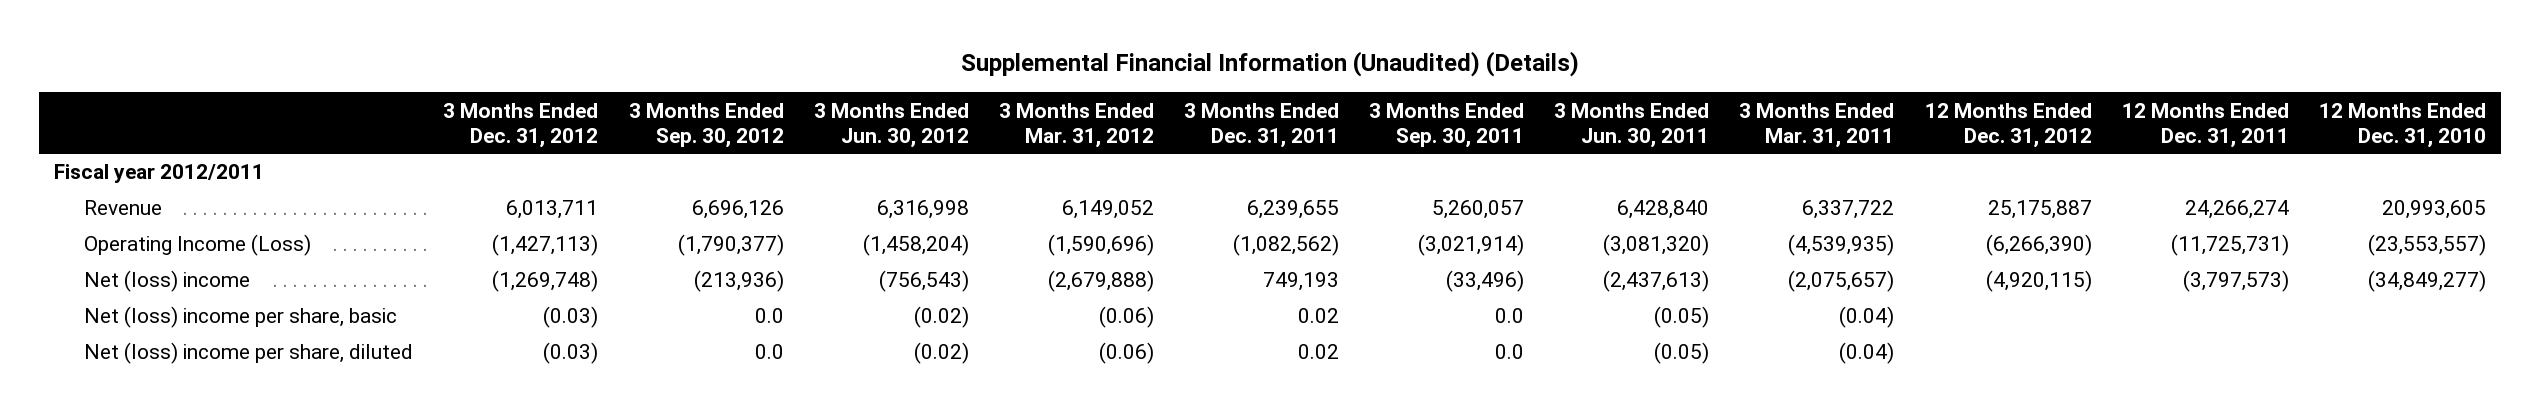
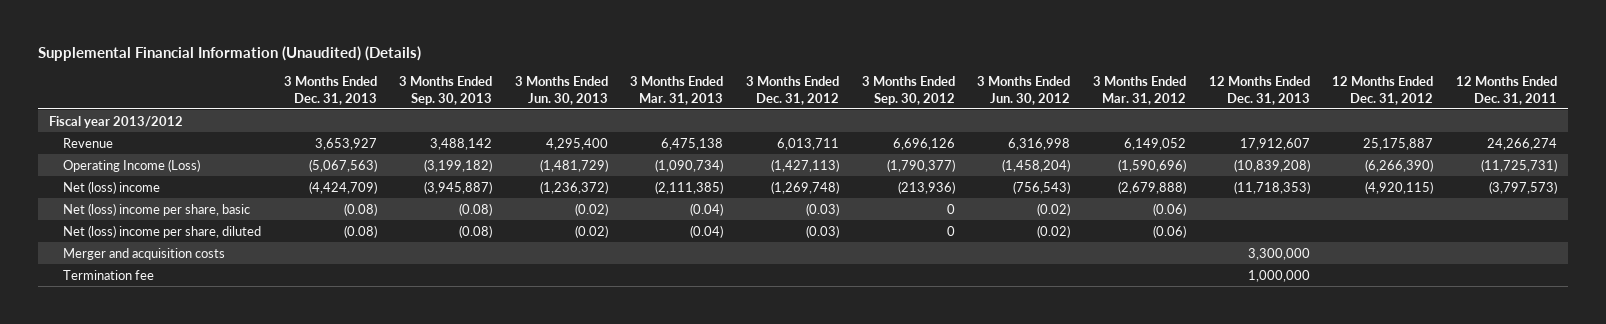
[1184,102,1340,148] 3 Months Ended Dec. 31, 2011 -> none
[1369,102,1525,148] 3 Months Ended Sep. 30, 2011 -> none
[1554,102,1710,148] 3 Months Ended Jun. 30, 2011 -> none
[1739,102,1895,148] 3 Months Ended Mar. 31, 2011 -> none
[2318,102,2486,148] 12 Months Ended Dec. 31, 2010 -> none
none -> [283,76,377,105] 3 Months Ended Dec. 31, 2013
none -> [399,76,493,105] 3 Months Ended Sep. 30, 2013
none -> [514,76,608,105] 3 Months Ended Jun. 30, 2013
none -> [630,76,724,105] 3 Months Ended Mar. 31, 2013
none -> [1208,76,1310,105] 12 Months Ended Dec. 31, 2013
[54,164,265,184] Fiscal year 2012/2011 -> [49,115,184,128] Fiscal year 2013/2012
[754,308,784,324] 0.0 -> [946,203,955,214] 0
[754,344,784,360] 0.0 -> [946,225,955,236] 0
none -> [62,247,225,260] Merger and acquisition costs
none -> [62,269,154,280] Termination fee

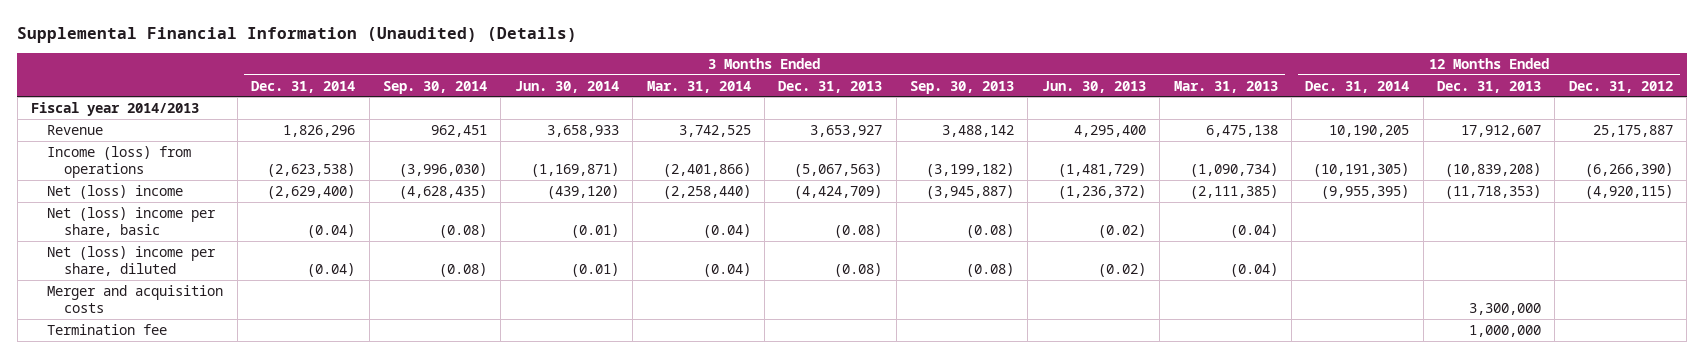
[746,76,840,105] 3 Months Ended Dec. 31, 2012 -> none
[861,76,955,105] 3 Months Ended Sep. 30, 2012 -> none
[977,76,1071,105] 3 Months Ended Jun. 30, 2012 -> none
[1092,76,1186,105] 3 Months Ended Mar. 31, 2012 -> none
[1455,76,1557,105] 12 Months Ended Dec. 31, 2011 -> none
none -> [251,80,356,93] Dec. 31, 2014
none -> [383,80,488,94] Sep. 30, 2014
none -> [514,80,619,93] Jun. 30, 2014
none -> [646,80,751,93] Mar. 31, 2014
none -> [1305,80,1410,93] Dec. 31, 2014
[49,115,184,128] Fiscal year 2013/2012 -> [31,101,200,116] Fiscal year 2014/2013
[62,158,200,172] Operating Income (Loss) -> [47,145,192,178] Income (loss) from operations

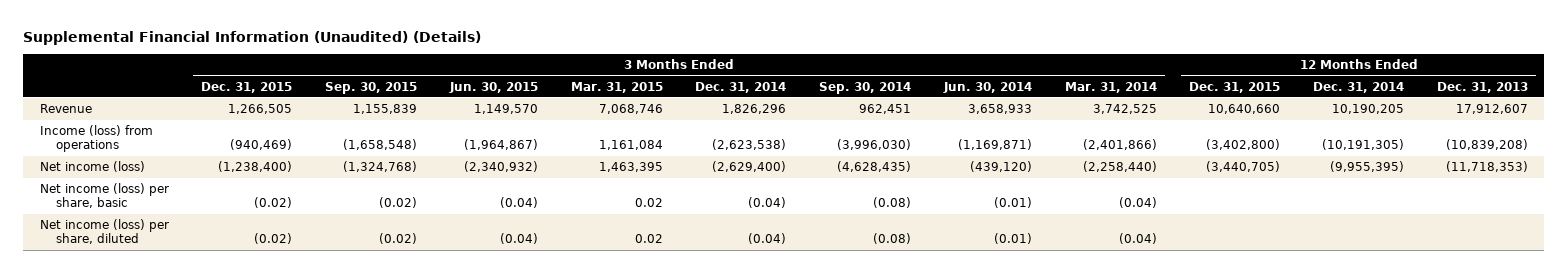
[778,80,883,93] Dec. 31, 2013 -> none
[910,80,1015,94] Sep. 30, 2013 -> none
[1041,80,1146,93] Jun. 30, 2013 -> none
[1173,80,1278,93] Mar. 31, 2013 -> none
[1568,80,1673,93] Dec. 31, 2012 -> none
none -> [201,81,293,93] Dec. 31, 2015
none -> [325,81,418,94] Sep. 30, 2015
none -> [448,81,538,93] Jun. 30, 2015
none -> [570,81,663,93] Mar. 31, 2015
none -> [1189,81,1281,93] Dec. 31, 2015
[31,101,200,116] Fiscal year 2014/2013 -> none
[47,284,224,313] Merger and acquisition costs -> none
[47,323,168,335] Termination fee -> none
[47,184,184,199] Net (loss) income -> [39,161,145,173] Net income (loss)
[47,206,217,237] Net (loss) income per share, basic -> [39,183,169,209] Net income (loss) per share, basic
[47,245,217,276] Net (loss) income per share, diluted -> [39,219,169,245] Net income (loss) per share, diluted

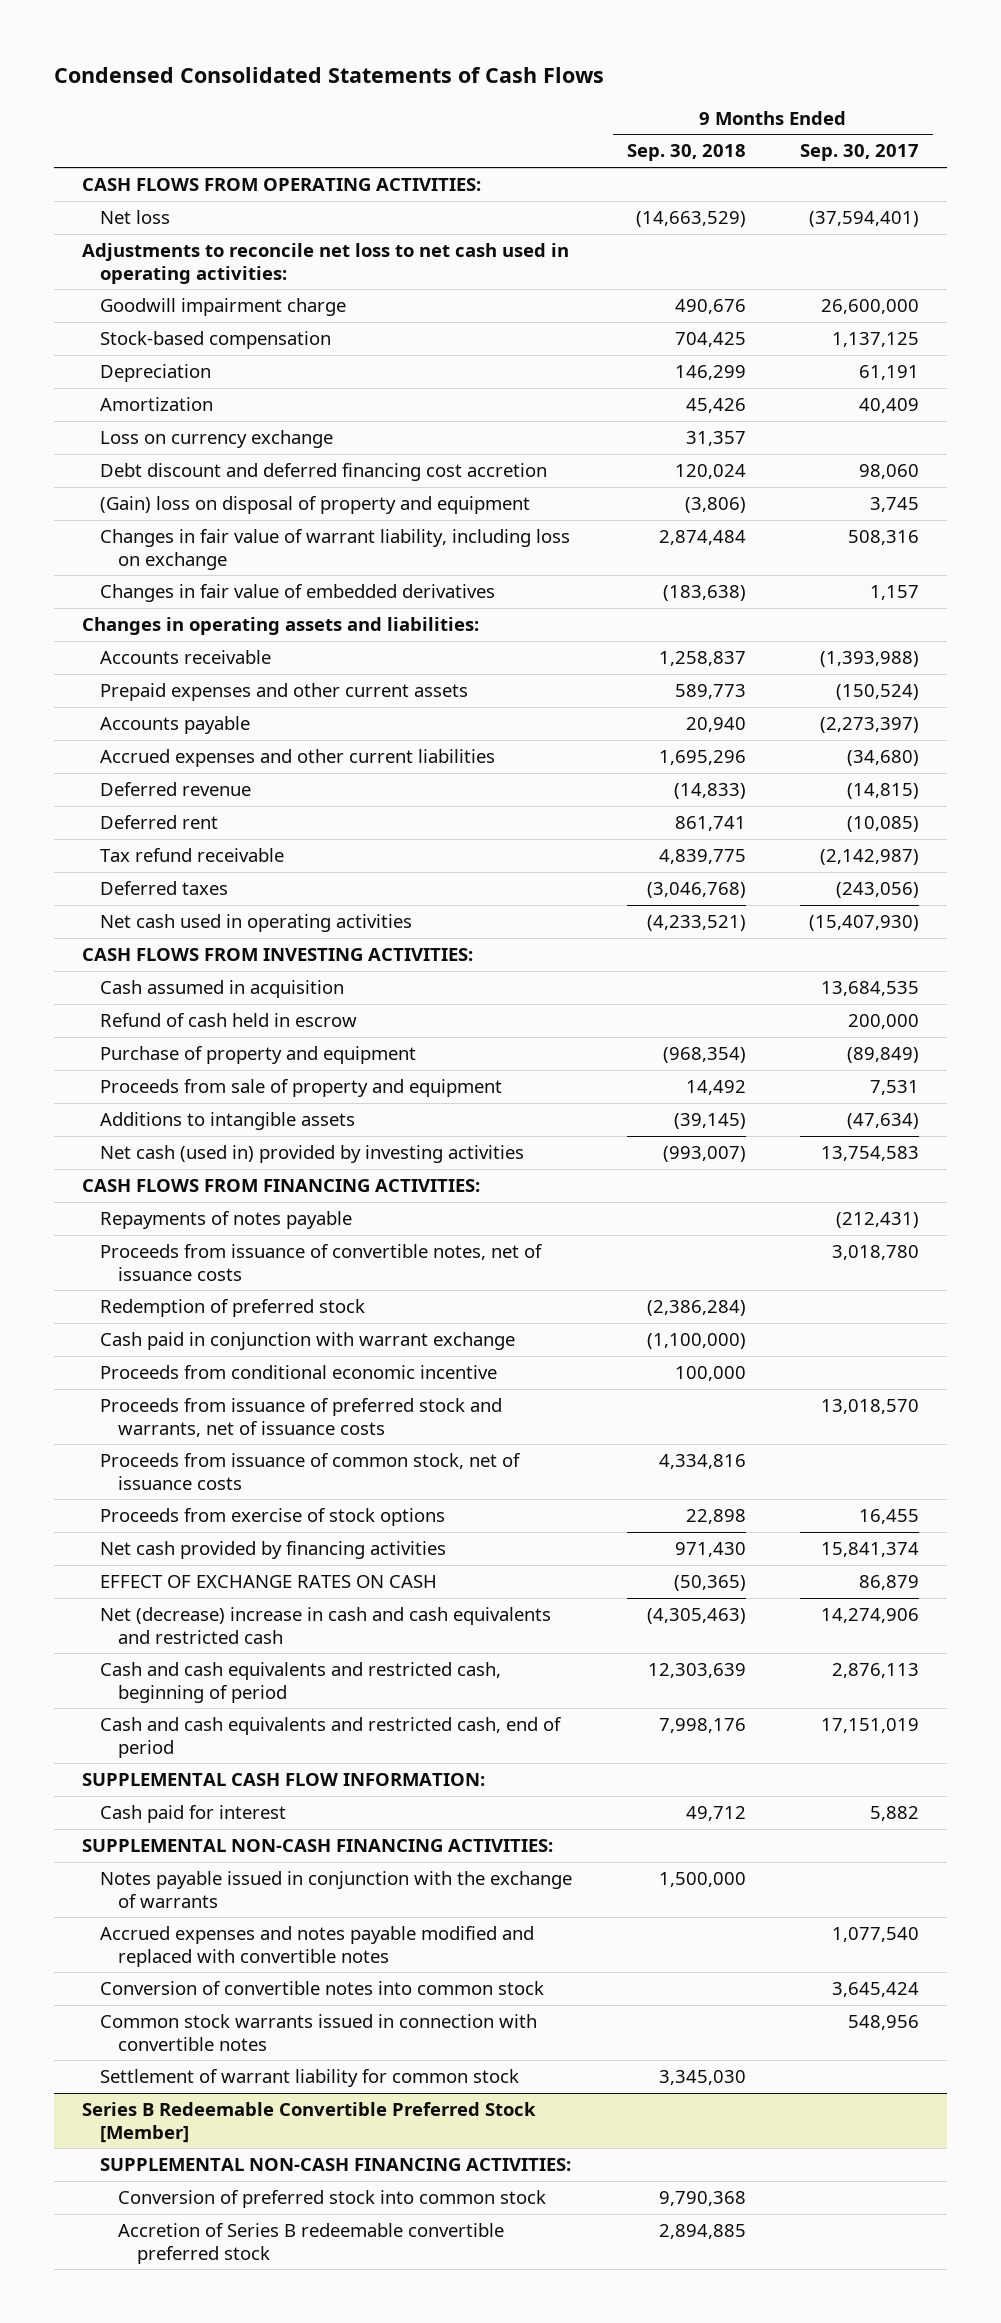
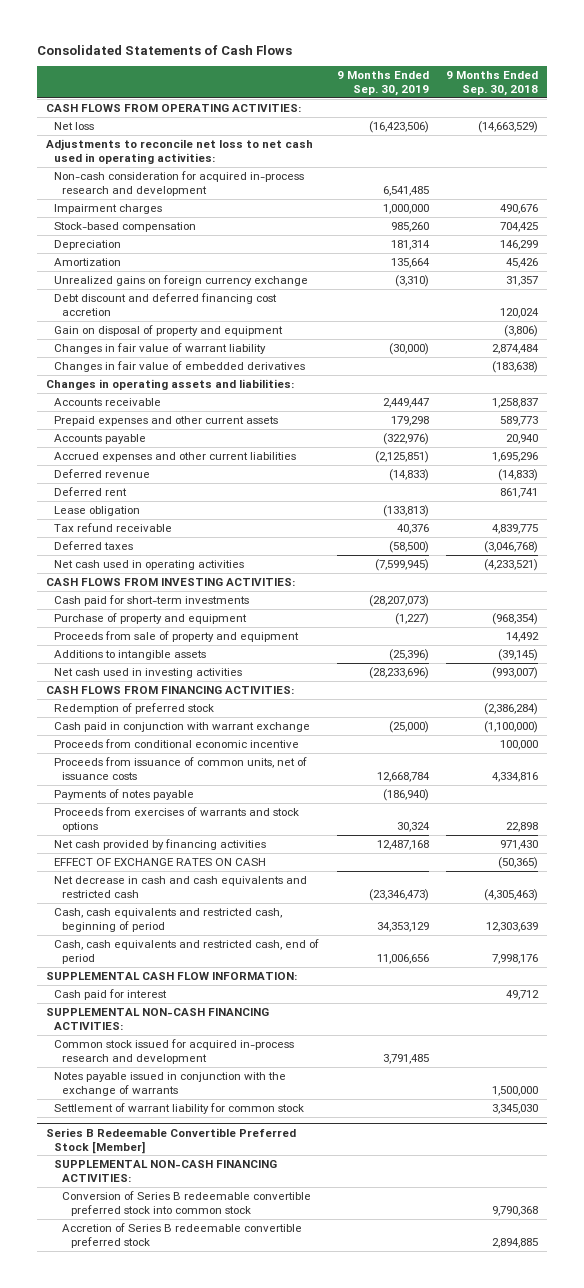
[54,67,605,84] Condensed Consolidated Statements of Cash Flows -> [36,44,292,55] Consolidated Statements of Cash Flows
[800,144,920,162] Sep. 30, 2017 -> none
none -> [336,71,429,96] 9 Months Ended Sep. 30, 2019
none -> [54,170,305,196] Non-cash consideration for acquired in-process research and development
[100,298,347,317] Goodwill impairment charge -> [54,203,163,214] Impairment charges
[100,430,334,449] Loss on currency exchange -> [54,274,309,286] Unrealized gains on foreign currency exchange
[100,496,531,515] (Gain) loss on disposal of property and equipment -> [54,324,284,336] Gain on disposal of property and equipment
[100,529,571,570] Changes in fair value of warrant liability, including loss on exchange -> [54,342,267,354] Changes in fair value of warrant liability
none -> [54,505,141,516] Lease obligation
[100,980,345,999] Cash assumed in acquisition -> none
[100,1013,358,1028] Refund of cash held in escrow -> none
none -> [54,594,250,606] Cash paid for short-term investments
[100,1145,525,1164] Net cash (used in) provided by investing activities -> [54,667,243,678] Net cash used in investing activities
[100,1211,353,1230] Repayments of notes payable -> none
[100,1244,544,1281] Proceeds from issuance of convertible notes, net of issuance costs -> none
[100,1398,503,1437] Proceeds from issuance of preferred stock and warrants, net of issuance costs -> none
[100,1453,522,1490] Proceeds from issuance of common stock, net of issuance costs -> [54,756,308,780] Proceeds from issuance of common units, net of issuance costs
none -> [54,788,195,800] Payments of notes payable
[100,1508,446,1527] Proceeds from exercise of stock options -> [54,806,300,832] Proceeds from exercises of warrants and stock options
[100,1607,552,1644] Net (decrease) increase in cash and cash equivalents and restricted cash -> [54,875,308,898] Net decrease in cash and cash equivalents and restricted cash
[100,1662,502,1703] Cash and cash equivalents and restricted cash, beginning of period -> [54,907,283,932] Cash, cash equivalents and restricted cash, beginning of period
[100,1717,563,1758] Cash and cash equivalents and restricted cash, end of period -> [54,938,320,964] Cash, cash equivalents and restricted cash, end of period
none -> [54,1038,295,1064] Common stock issued for acquired in-process research and development
[100,1926,535,1967] Accrued expenses and notes payable modified and replaced with convertible notes -> none
[100,1981,545,1996] Conversion of convertible notes into common stock -> none
[100,2014,538,2051] Common stock warrants issued in connection with convertible notes -> none
[118,2190,547,2209] Conversion of preferred stock into common stock -> [62,1190,312,1216] Conversion of Series B redeemable convertible preferred stock into common stock

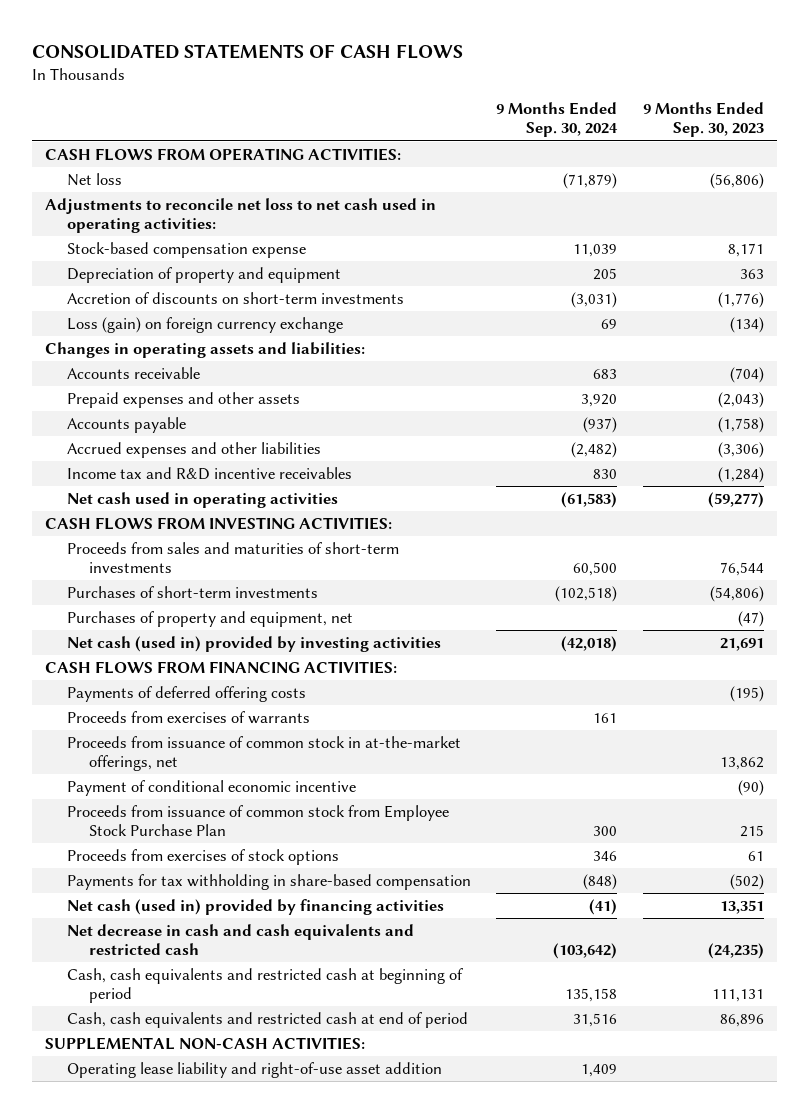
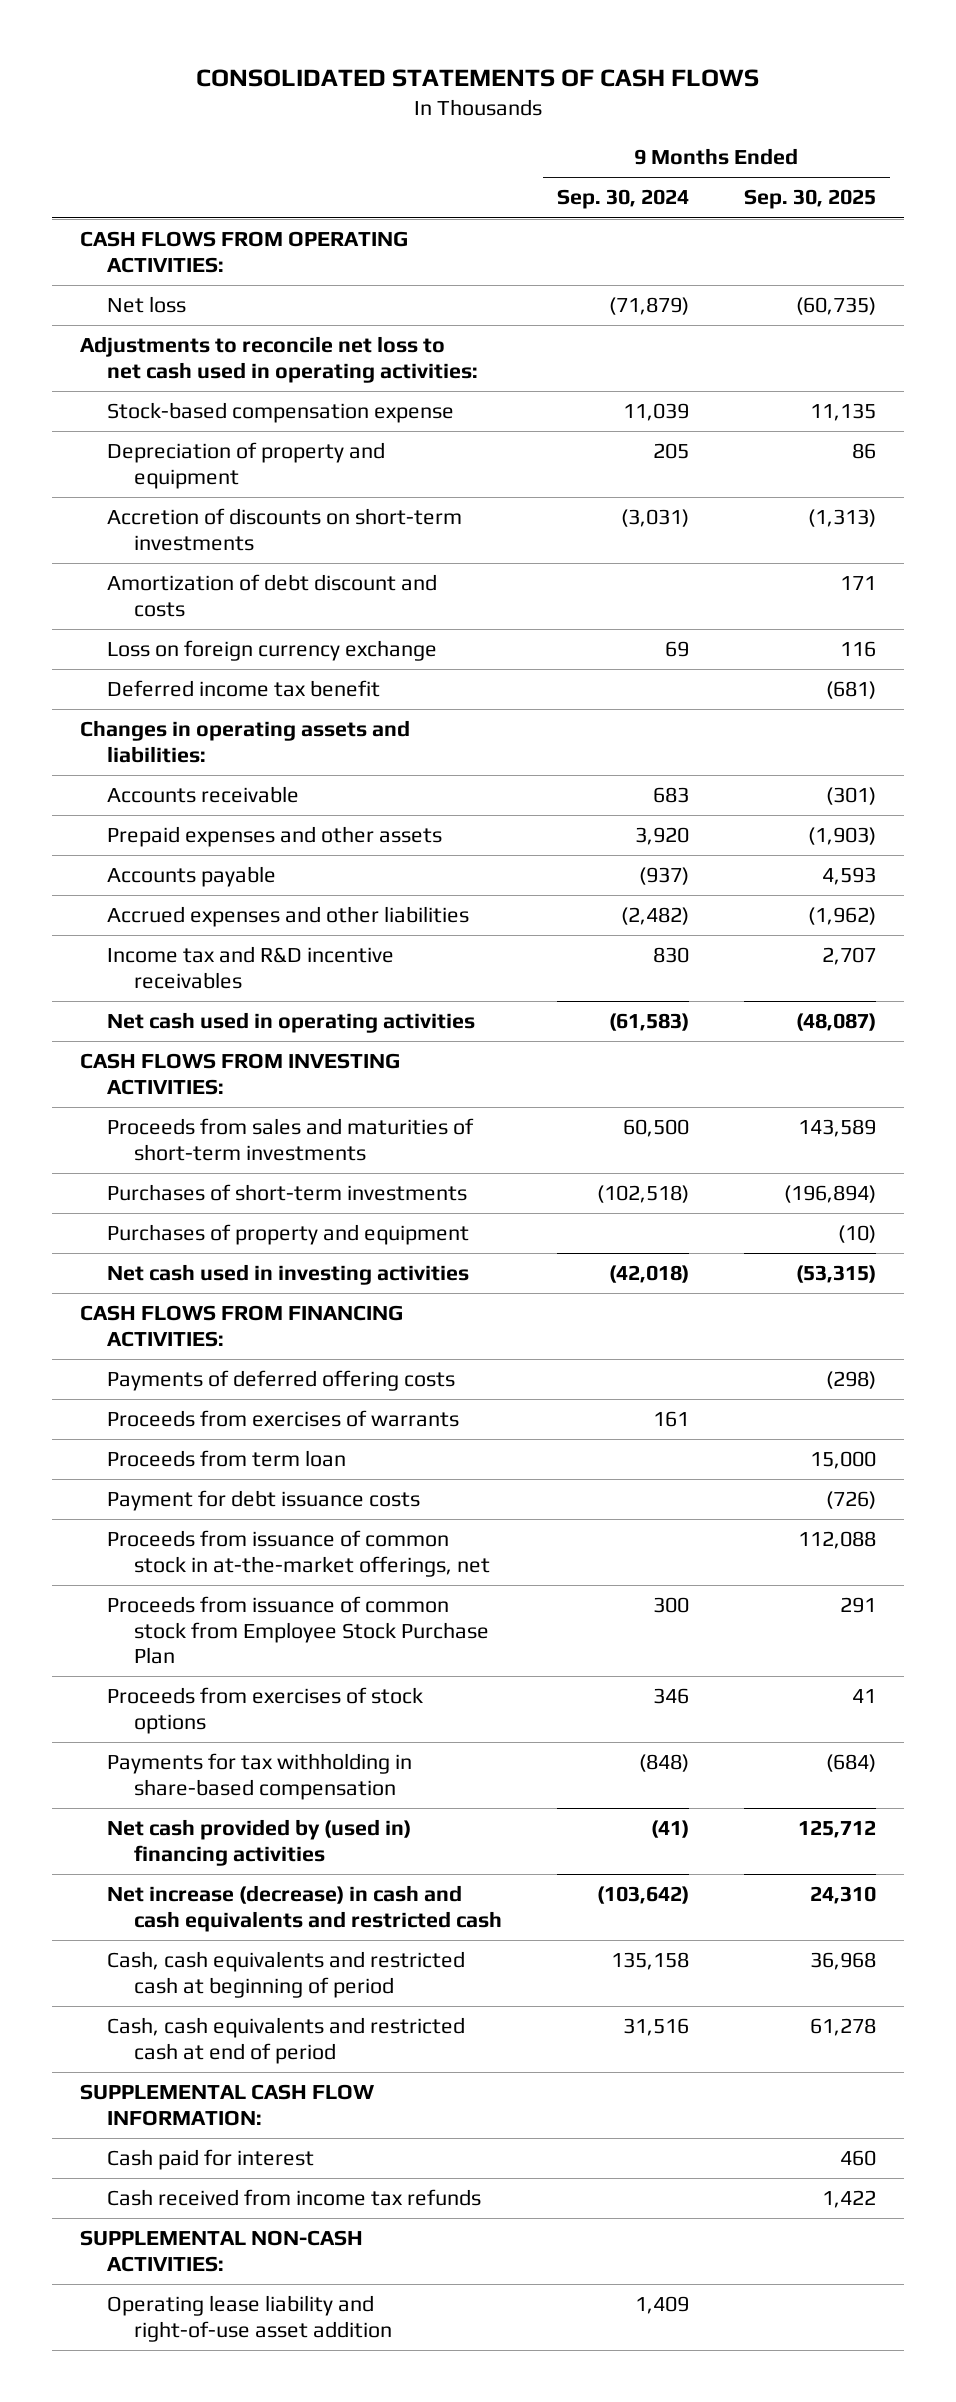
[643,102,765,138] 9 Months Ended Sep. 30, 2023 -> none
none -> [744,189,877,210] Sep. 30, 2025
none -> [106,574,437,617] Amortization of debt discount and costs
[66,316,343,333] Loss (gain) on foreign currency exchange -> [106,640,437,662] Loss on foreign currency exchange
none -> [106,680,380,698] Deferred income tax benefit
[66,610,353,627] Purchases of property and equipment, net -> [106,1224,469,1246] Purchases of property and equipment
[66,635,441,652] Net cash (used in) provided by investing activities -> [106,1264,469,1286] Net cash used in investing activities
none -> [106,1450,346,1468] Proceeds from term loan
none -> [106,1490,420,1512] Payment for debt issuance costs
[66,779,356,796] Payment of conditional economic incentive -> none
[66,898,444,915] Net cash (used in) provided by financing activities -> [106,1819,411,1866] Net cash provided by (used in) financing activities
[66,923,414,956] Net decrease in cash and cash equivalents and restricted cash -> [106,1885,502,1932] Net increase (decrease) in cash and cash equivalents and restricted cash
none -> [80,2084,375,2126] SUPPLEMENTAL CASH FLOW INFORMATION:
none -> [106,2149,314,2171] Cash paid for interest
none -> [106,2189,481,2207] Cash received from income tax refunds

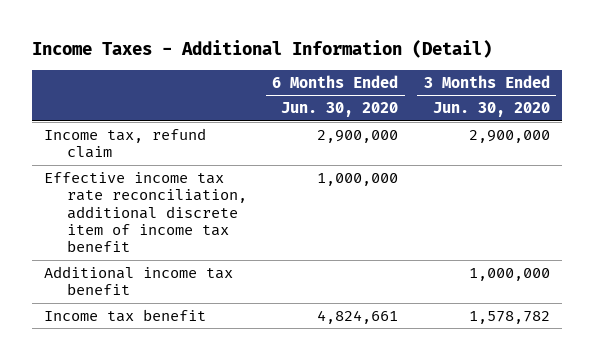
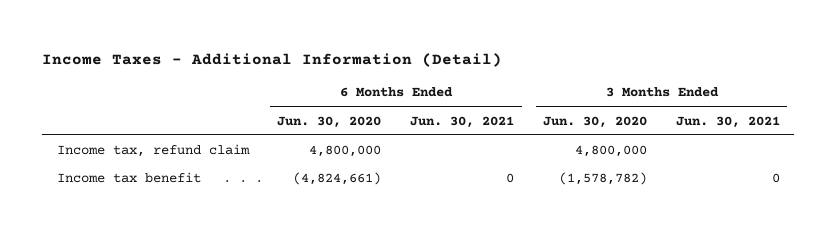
none -> [410,115,515,128] Jun. 30, 2021
none -> [676,115,781,128] Jun. 30, 2021
[44,171,248,253] Effective income tax rate reconciliation, additional discrete item of income tax benefit -> none
[44,265,234,296] Additional income tax benefit -> none
[317,129,399,143] 2,900,000 -> [309,145,382,158] 4,800,000
[468,129,550,143] 2,900,000 -> [575,145,648,158] 4,800,000
[317,309,399,324] 4,824,661 -> [293,172,382,186] (4,824,661)
[468,310,550,324] 1,578,782 -> [559,172,648,186] (1,578,782)

